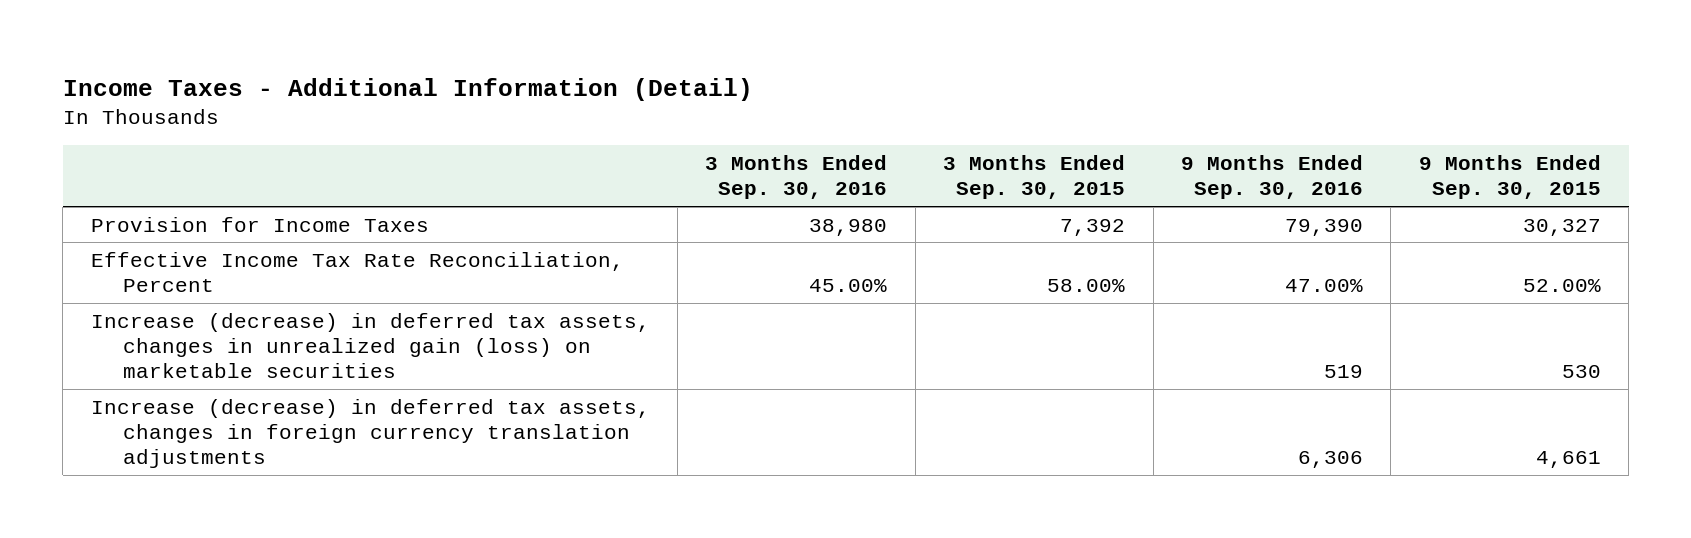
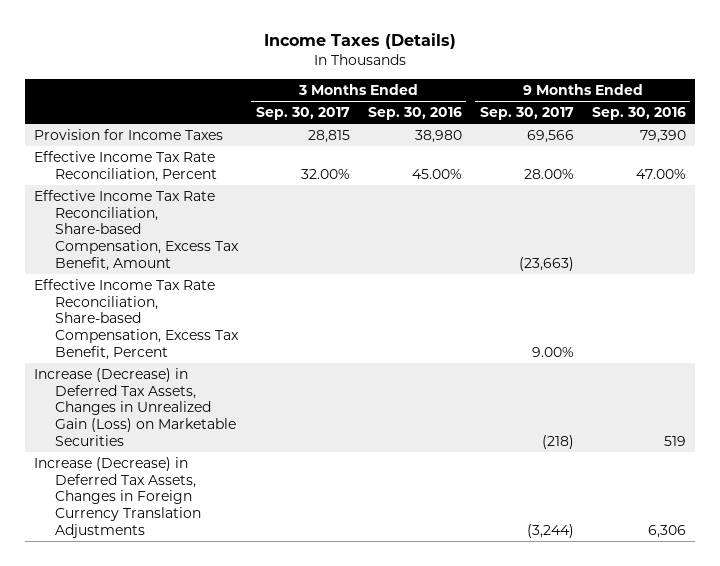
[62,77,753,101] Income Taxes - Additional Information (Detail) -> [263,33,456,50] Income Taxes (Details)
[943,155,1126,200] 3 Months Ended Sep. 30, 2015 -> none
[1418,155,1601,200] 9 Months Ended Sep. 30, 2015 -> none
none -> [255,107,350,121] Sep. 30, 2017
none -> [479,107,574,121] Sep. 30, 2017
none -> [34,189,239,271] Effective Income Tax Rate Reconciliation, Share-based Compensation, Excess Tax Benefit, Amount
none -> [34,278,239,360] Effective Income Tax Rate Reconciliation, Share-based Compensation, Excess Tax Benefit, Percent
[90,312,650,379] Increase (decrease) in deferred tax assets, changes in unrealized gain (loss) on marketable securities -> [34,367,236,446] Increase (Decrease) in Deferred Tax Assets, Changes in Unrealized Gain (Loss) on Marketable Securities
[90,398,650,469] Increase (decrease) in deferred tax assets, changes in foreign currency translation adjustments -> [34,456,201,538] Increase (Decrease) in Deferred Tax Assets, Changes in Foreign Currency Translation Adjustments

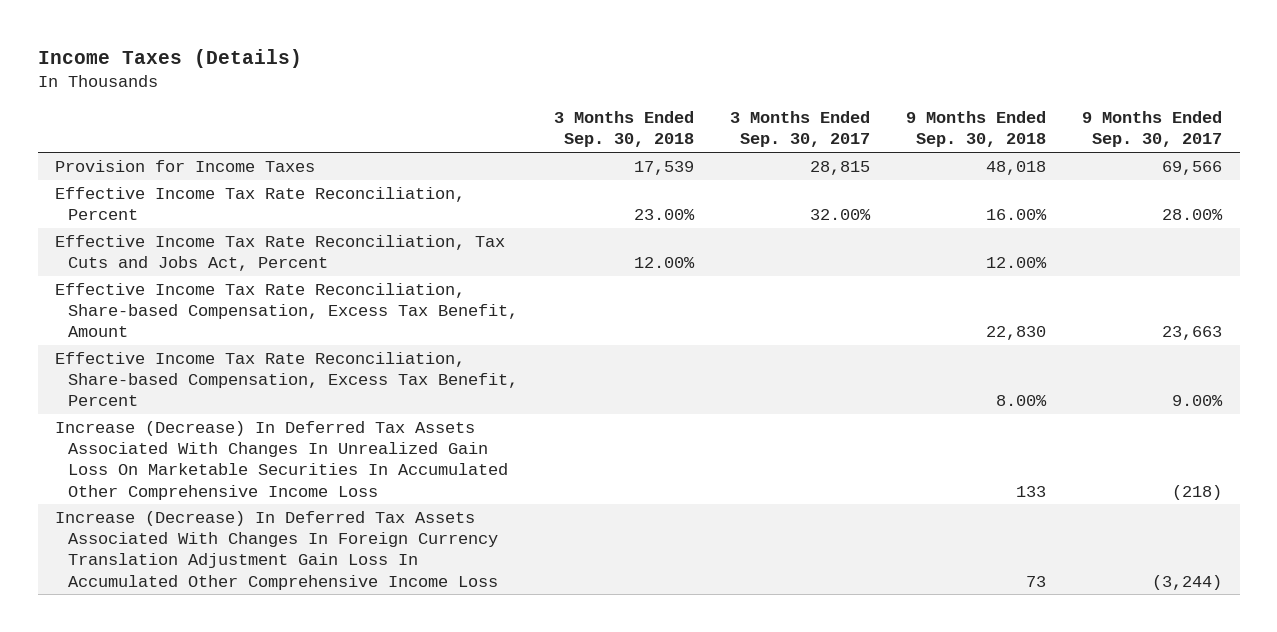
[367,107,462,121] Sep. 30, 2016 -> none
[591,107,686,121] Sep. 30, 2016 -> none
none -> [553,111,694,148] 3 Months Ended Sep. 30, 2018
none -> [905,111,1046,148] 9 Months Ended Sep. 30, 2018
none -> [55,235,506,272] Effective Income Tax Rate Reconciliation, Tax Cuts and Jobs Act, Percent
[518,256,574,271] (23,663) -> [1161,326,1222,341] 23,663
[34,367,236,446] Increase (Decrease) in Deferred Tax Assets, Changes in Unrealized Gain (Loss) on Marketable Securities -> [55,421,508,500] Increase (Decrease) In Deferred Tax Assets Associated With Changes In Unrealized Gain Loss On Marketable Securities In Accumulated Other Comprehensive Income Loss
[34,456,201,538] Increase (Decrease) in Deferred Tax Assets, Changes in Foreign Currency Translation Adjustments -> [55,511,498,590] Increase (Decrease) In Deferred Tax Assets Associated With Changes In Foreign Currency Translation Adjustment Gain Loss In Accumulated Other Comprehensive Income Loss

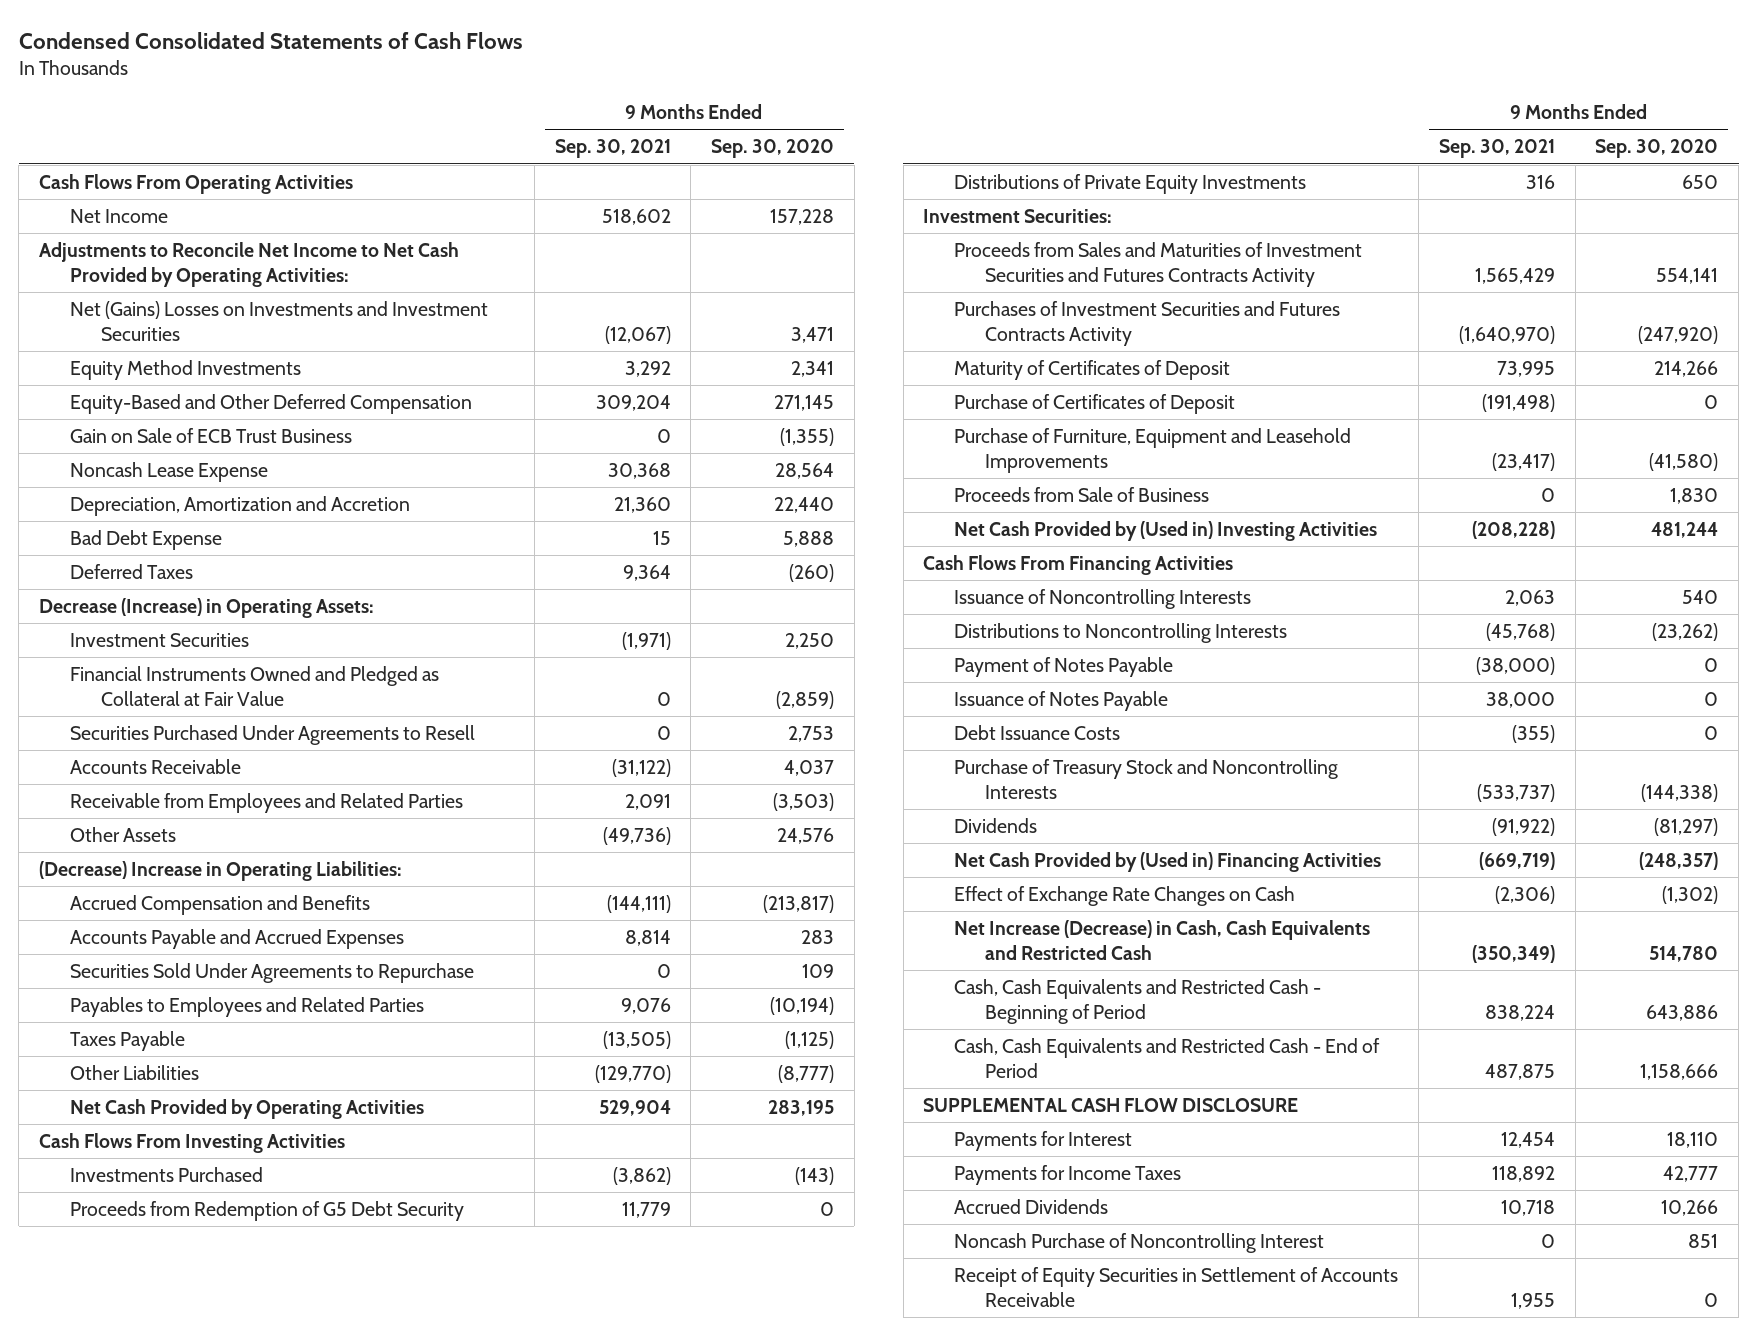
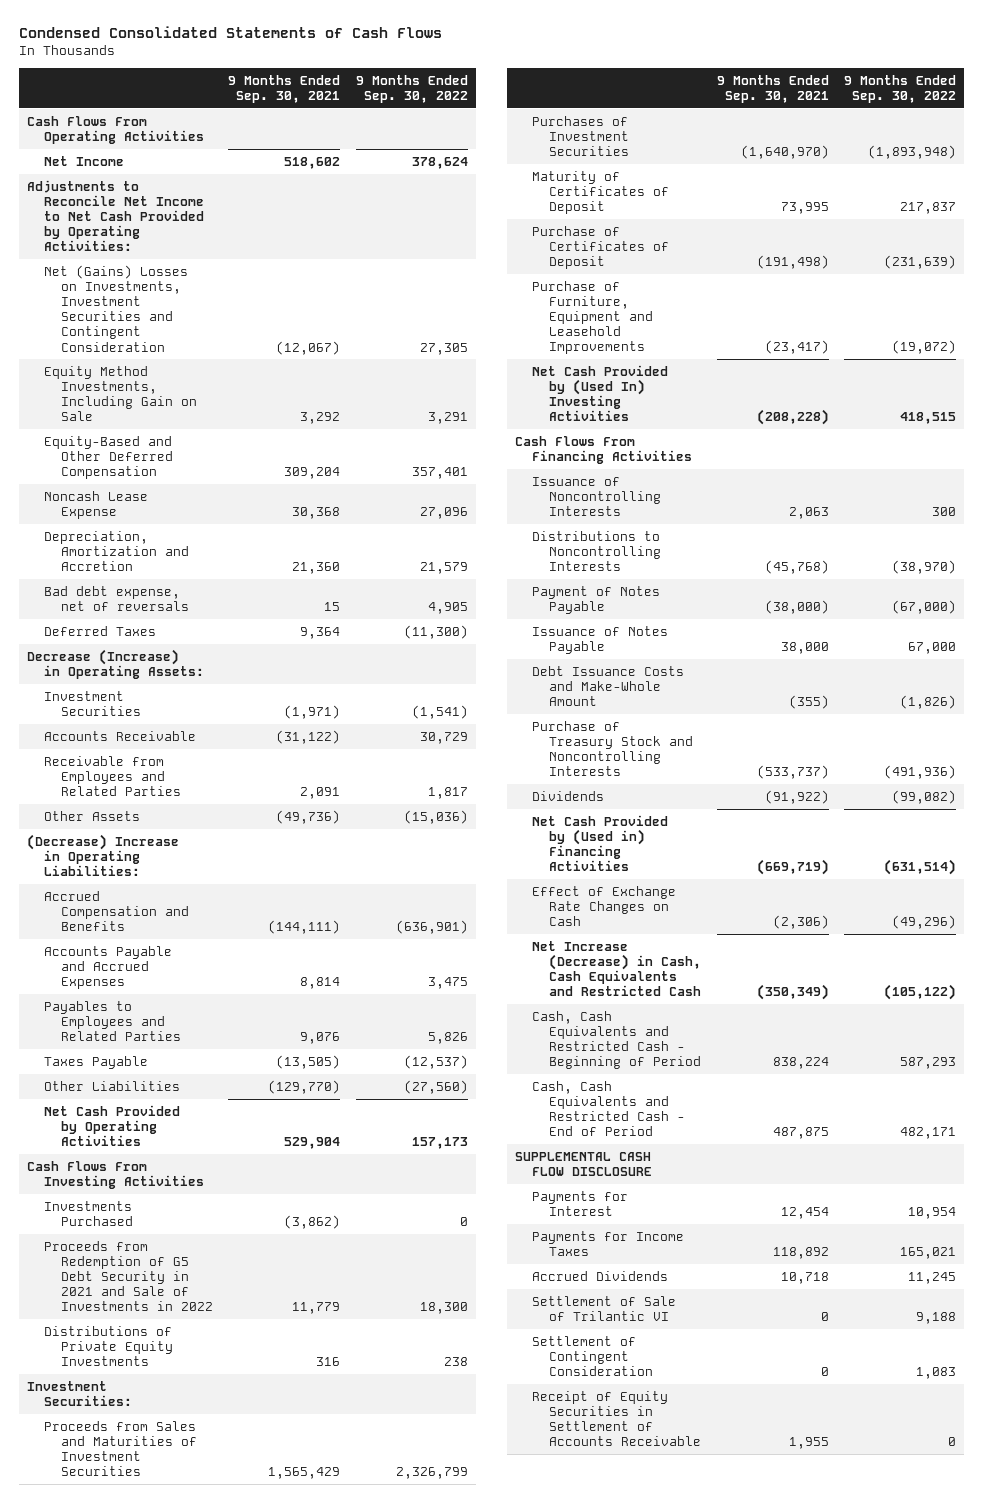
[711,139,835,159] Sep. 30, 2020 -> none
none -> [355,74,468,103] 9 Months Ended Sep. 30, 2022
[70,300,489,342] Net (Gains) Losses on Investments and Investment Securities -> [43,264,188,352] Net (Gains) Losses on Investments, Investment Securities and Contingent Consideration
[70,359,302,380] Equity Method Investments -> [43,365,197,422] Equity Method Investments, Including Gain on Sale
[70,427,353,443] Gain on Sale of ECB Trust Business -> none
[70,529,223,550] Bad Debt Expense -> [43,585,189,611] Bad debt expense, net of reversals
[70,665,440,707] Financial Instruments Owned and Pledged as Collateral at Fair Value -> none
[70,724,476,745] Securities Purchased Under Agreements to Resell -> none
[70,962,475,983] Securities Sold Under Agreements to Repurchase -> none
[70,1200,465,1221] Proceeds from Redemption of G5 Debt Security -> [43,1240,213,1312] Proceeds from Redemption of G5 Debt Security in 2021 and Sale of Investments in 2022
[954,241,1363,288] Proceeds from Sales and Maturities of Investment Securities and Futures Contracts Activity -> [43,1420,197,1477] Proceeds from Sales and Maturities of Investment Securities
[954,300,1341,347] Purchases of Investment Securities and Futures Contracts Activity -> [532,115,630,157] Purchases of Investment Securities
[954,486,1210,502] Proceeds from Sale of Business -> none
[954,520,1378,541] Net Cash Provided by (Used in) Investing Activities -> [532,364,669,422] Net Cash Provided by (Used In) Investing Activities
[954,724,1121,740] Debt Issuance Costs -> [532,665,685,707] Debt Issuance Costs and Make-Whole Amount
none -> [532,1295,677,1321] Settlement of Sale of Trilantic VI
[954,1232,1325,1253] Noncash Purchase of Noncontrolling Interest -> [532,1335,654,1377] Settlement of Contingent Consideration

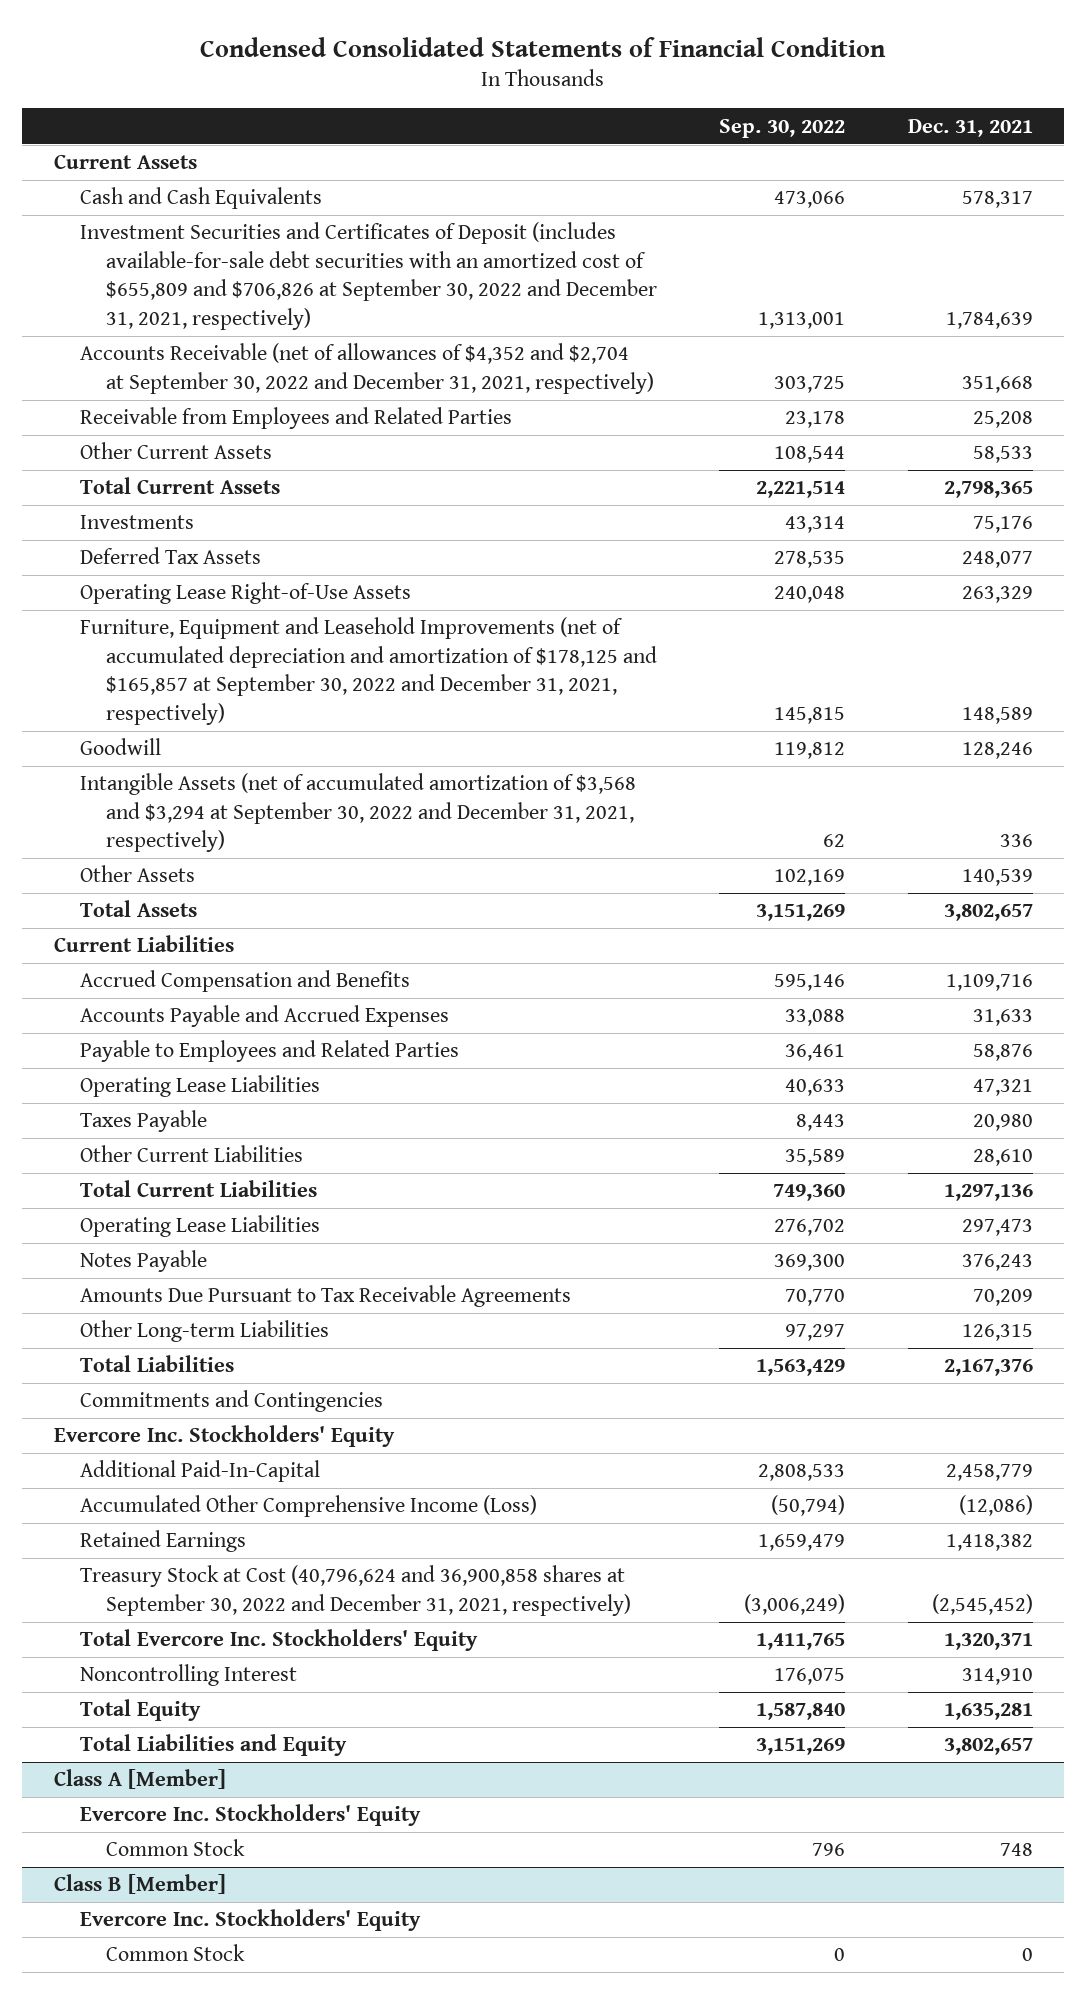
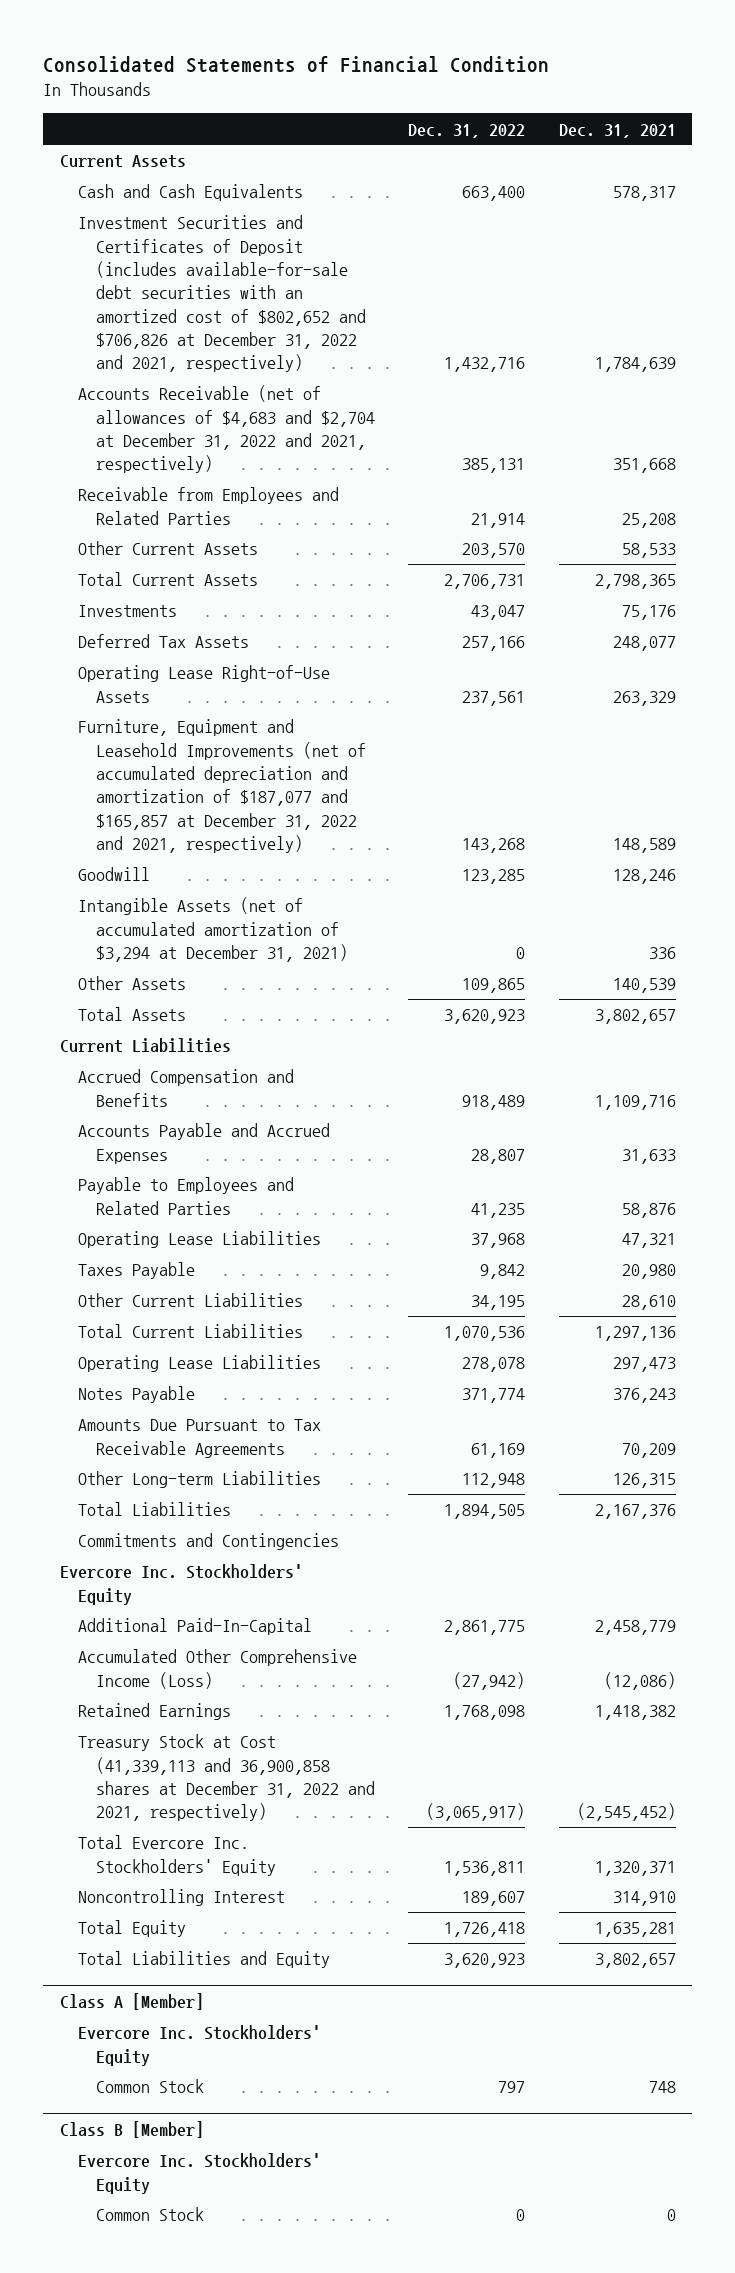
[200,36,887,57] Condensed Consolidated Statements of Financial Condition -> [43,56,550,74] Consolidated Statements of Financial Condition
[719,118,846,138] Sep. 30, 2022 -> none
none -> [408,123,526,138] Dec. 31, 2022
[79,222,657,330] Investment Securities and Certificates of Deposit (includes available-for-sale debt securities with an amortized cost of $655,809 and $706,826 at September 30, 2022 and December 31, 2021, respectively) -> [77,215,366,373] Investment Securities and Certificates of Deposit (includes available-for-sale debt securities with an amortized cost of $802,652 and $706,826 at December 31, 2022 and 2021, respectively)
[79,343,654,394] Accounts Receivable (net of allowances of $4,352 and $2,704 at September 30, 2022 and December 31, 2021, respectively) -> [77,385,375,474] Accounts Receivable (net of allowances of $4,683 and $2,704 at December 31, 2022 and 2021, respectively)
[79,617,657,725] Furniture, Equipment and Leasehold Improvements (net of accumulated depreciation and amortization of $178,125 and $165,857 at September 30, 2022 and December 31, 2021, respectively) -> [77,719,366,853] Furniture, Equipment and Leasehold Improvements (net of accumulated depreciation and amortization of $187,077 and $165,857 at December 31, 2022 and 2021, respectively)
[79,773,636,853] Intangible Assets (net of accumulated amortization of $3,568 and $3,294 at September 30, 2022 and December 31, 2021, respectively) -> [77,897,348,962] Intangible Assets (net of accumulated amortization of $3,294 at December 31, 2021)
[79,1565,631,1616] Treasury Stock at Cost (40,796,624 and 36,900,858 shares at September 30, 2022 and December 31, 2021, respectively) -> [77,1734,375,1822] Treasury Stock at Cost (41,339,113 and 36,900,858 shares at December 31, 2022 and 2021, respectively)

